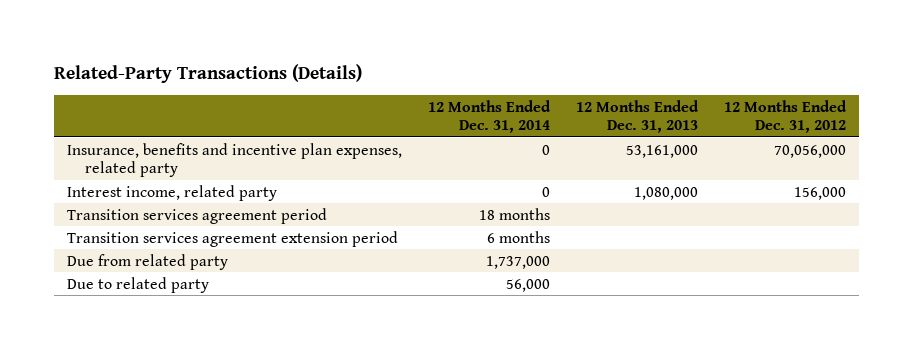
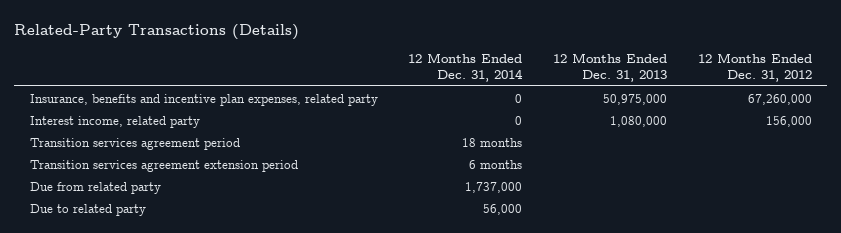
[625,144,698,158] 53,161,000 -> [603,93,668,105] 50,975,000
[773,144,846,158] 70,056,000 -> [747,93,812,105] 67,260,000

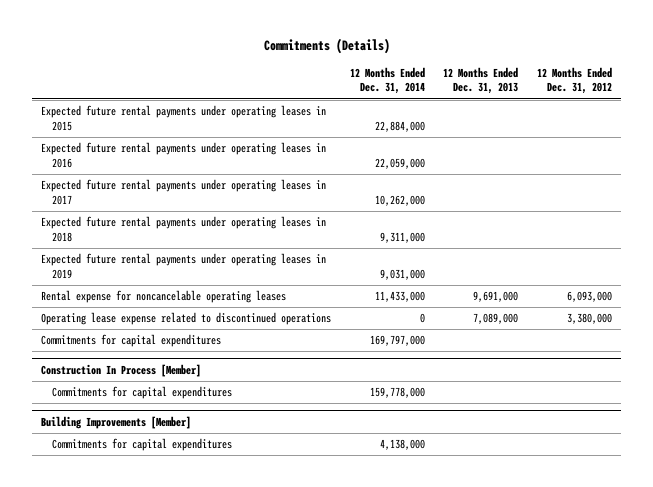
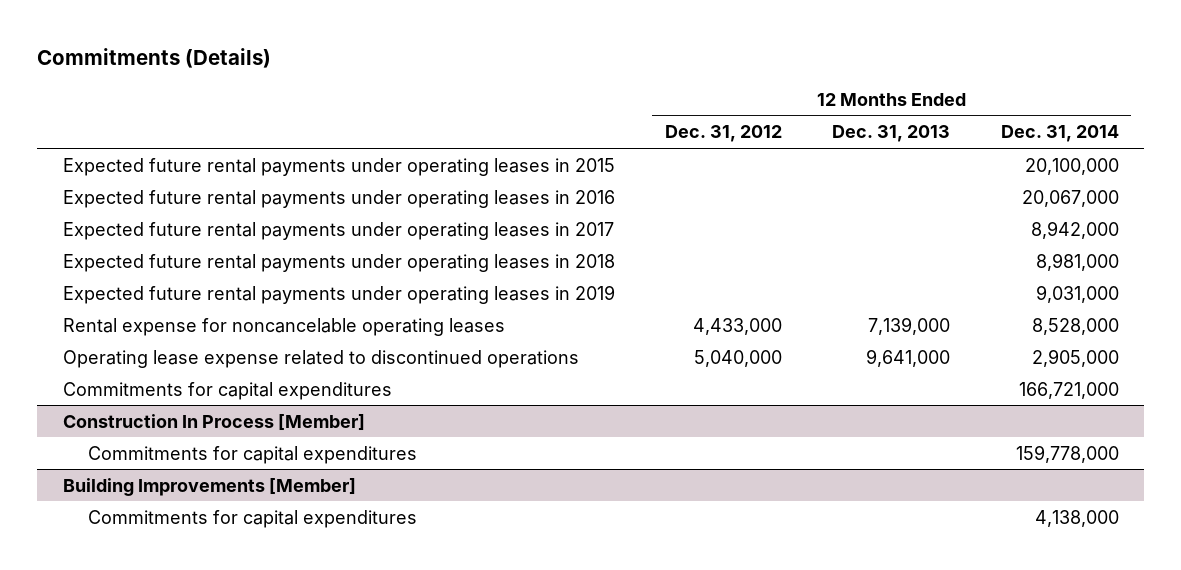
[374,120,425,132] 22,884,000 -> [1024,157,1119,175] 20,100,000
[374,157,425,169] 22,059,000 -> [1021,189,1119,207] 20,067,000
[374,194,425,206] 10,262,000 -> [1030,220,1119,239] 8,942,000
[379,231,425,243] 9,311,000 -> [1035,252,1119,271] 8,981,000
[374,291,425,303] 11,433,000 -> [1031,317,1119,335] 8,528,000
[473,291,519,303] 9,691,000 -> [868,316,951,335] 7,139,000
[566,291,612,303] 6,093,000 -> [692,317,782,335] 4,433,000
[419,313,425,324] 0 -> [1031,348,1119,367] 2,905,000
[473,313,519,325] 7,089,000 -> [866,348,951,367] 9,641,000
[566,313,612,325] 3,380,000 -> [693,349,782,367] 5,040,000
[369,335,425,347] 169,797,000 -> [1018,381,1119,399] 166,721,000

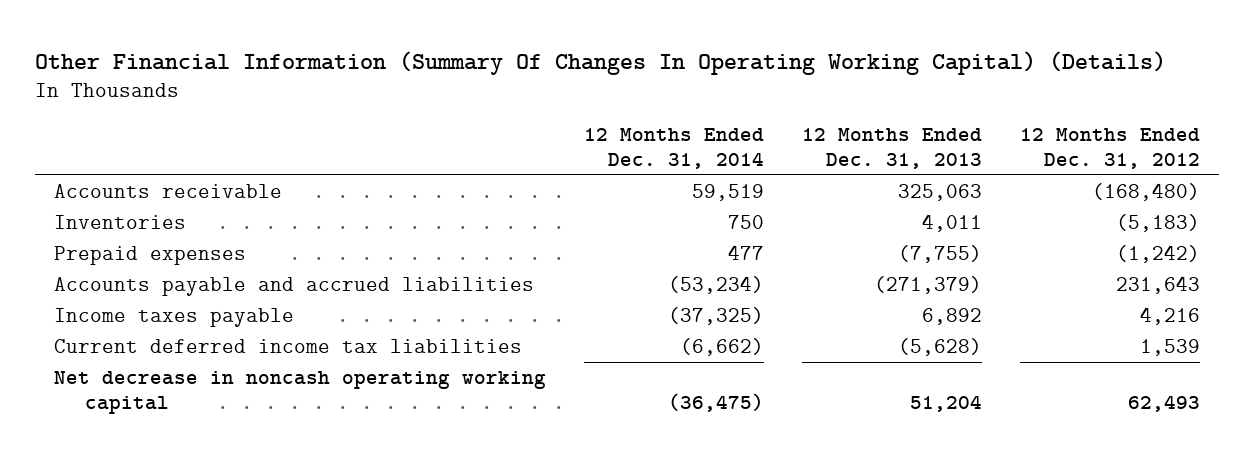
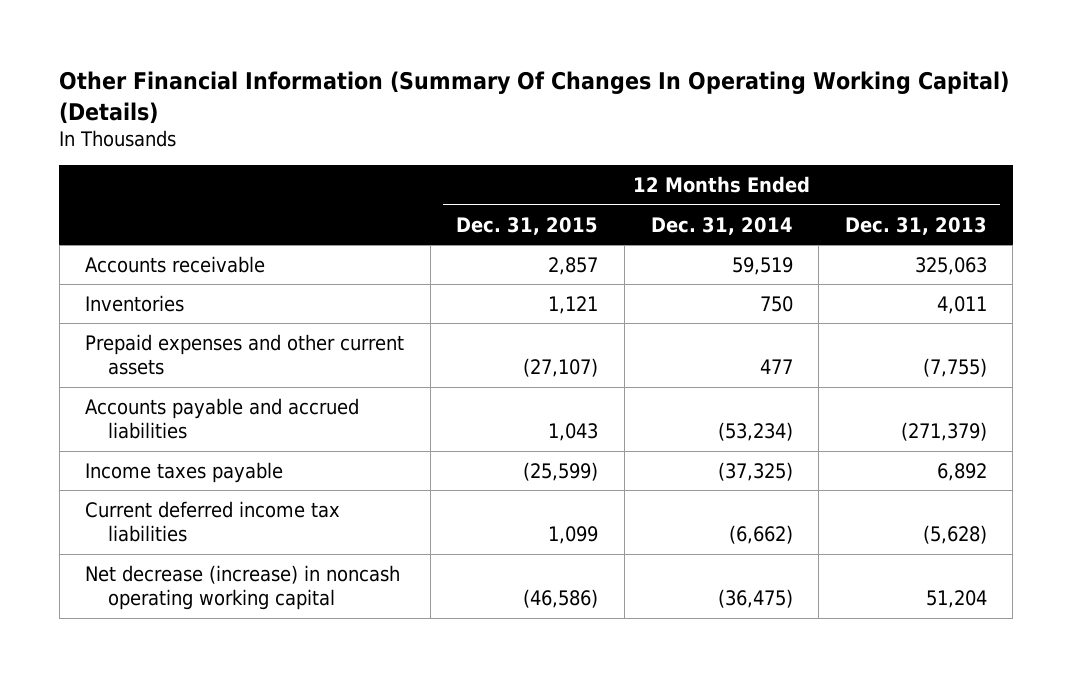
[1020,127,1201,169] 12 Months Ended Dec. 31, 2012 -> none
none -> [456,216,599,235] Dec. 31, 2015
[54,245,247,265] Prepaid expenses -> [85,333,405,376] Prepaid expenses and other current assets
[54,370,547,414] Net decrease in noncash operating working capital -> [85,564,401,611] Net decrease (increase) in noncash operating working capital

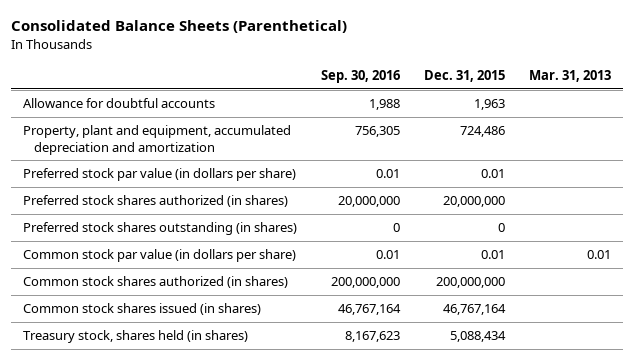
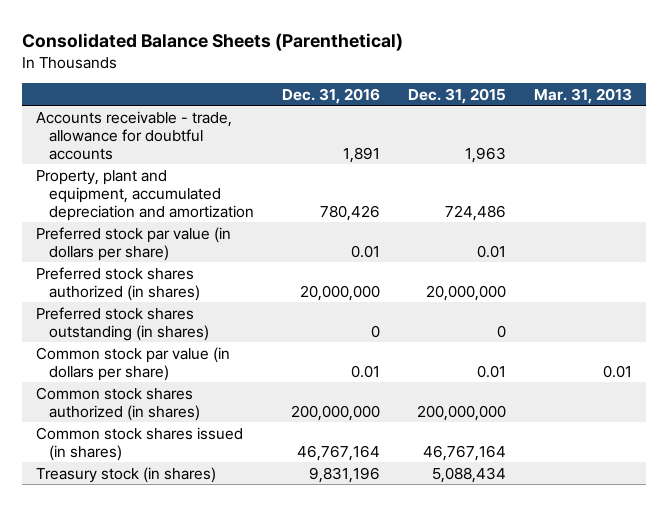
[320,69,400,83] Sep. 30, 2016 -> none
none -> [281,87,380,104] Dec. 31, 2016
[22,98,215,109] Allowance for doubtful accounts -> [36,110,233,160] Accounts receivable - trade, allowance for doubtful accounts
[22,330,248,344] Treasury stock, shares held (in shares) -> [36,466,217,483] Treasury stock (in shares)

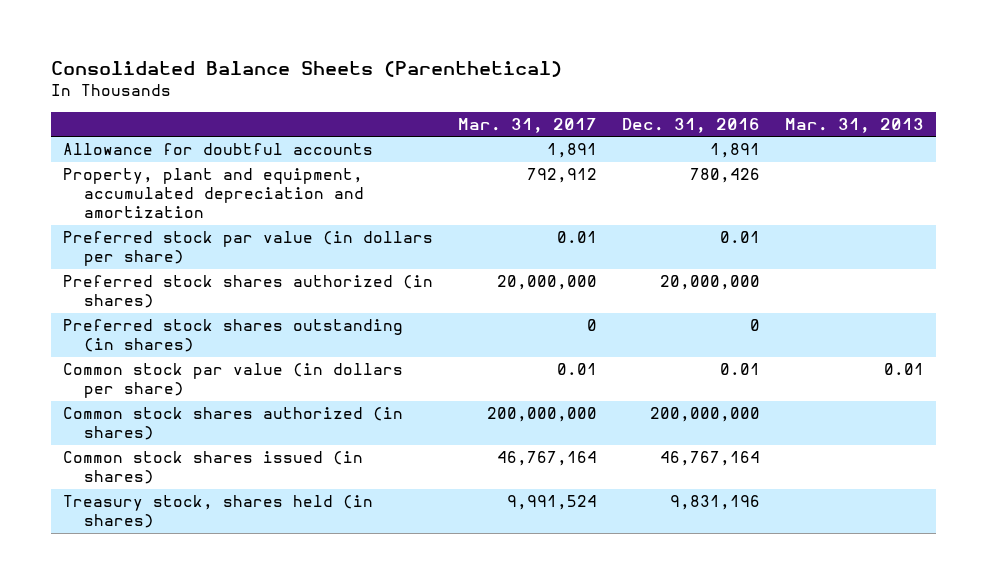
[407,87,506,104] Dec. 31, 2015 -> none
none -> [457,117,597,133] Mar. 31, 2017
[36,110,233,160] Accounts receivable - trade, allowance for doubtful accounts -> [63,143,374,156] Allowance for doubtful accounts
[36,466,217,483] Treasury stock (in shares) -> [63,495,374,529] Treasury stock, shares held (in shares)

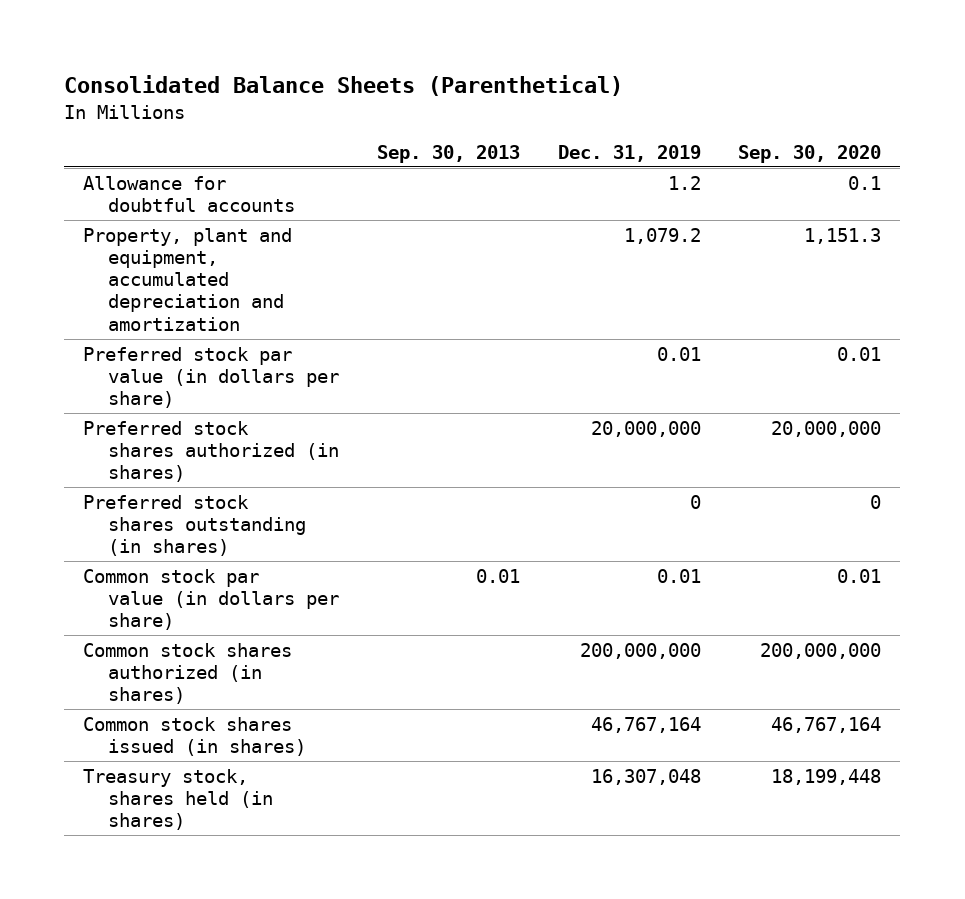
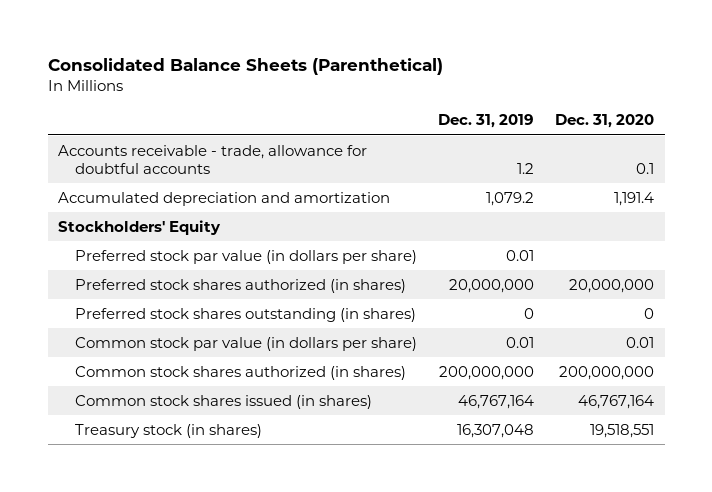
[376,144,520,163] Sep. 30, 2013 -> none
[738,144,882,163] Sep. 30, 2020 -> none
none -> [555,114,655,129] Dec. 31, 2020
[83,175,295,212] Allowance for doubtful accounts -> [58,144,368,174] Accounts receivable - trade, allowance for doubtful accounts
[83,227,293,331] Property, plant and equipment, accumulated depreciation and amortization -> [58,191,391,206] Accumulated depreciation and amortization
none -> [58,219,222,235] Stockholders' Equity
[83,768,273,831] Treasury stock, shares held (in shares) -> [75,423,263,438] Treasury stock (in shares)

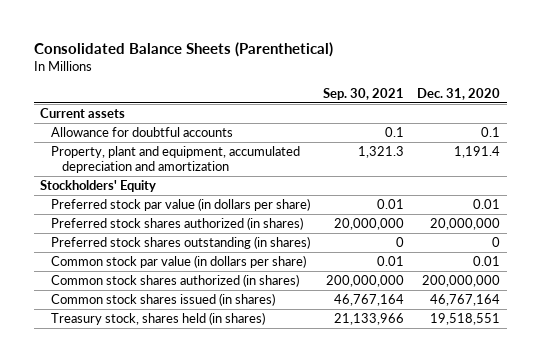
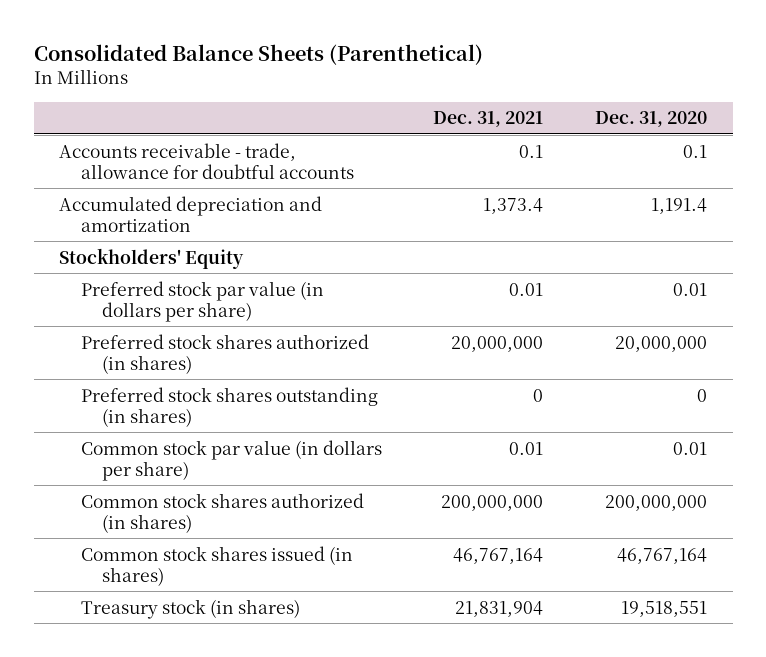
[323,87,405,100] Sep. 30, 2021 -> none
none -> [433,111,544,128] Dec. 31, 2021
[40,108,126,119] Current assets -> none
[51,127,234,138] Allowance for doubtful accounts -> [59,142,354,179] Accounts receivable - trade, allowance for doubtful accounts
[51,146,301,174] Property, plant and equipment, accumulated depreciation and amortization -> [59,195,323,232] Accumulated depreciation and amortization
[51,312,266,326] Treasury stock, shares held (in shares) -> [80,598,300,619] Treasury stock (in shares)

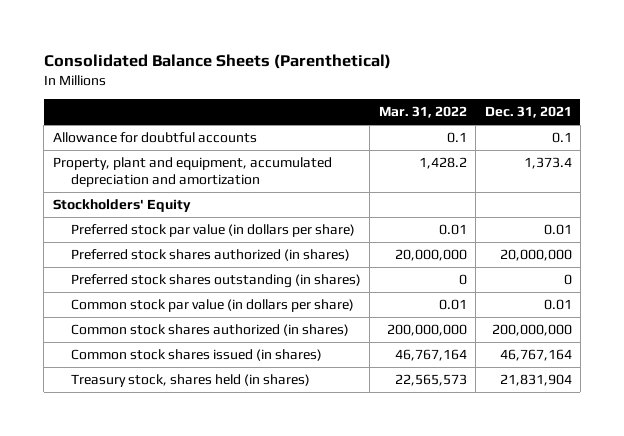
[594,111,707,128] Dec. 31, 2020 -> none
none -> [378,106,467,119] Mar. 31, 2022
[59,142,354,179] Accounts receivable - trade, allowance for doubtful accounts -> [52,132,257,144] Allowance for doubtful accounts
[59,195,323,232] Accumulated depreciation and amortization -> [52,157,332,187] Property, plant and equipment, accumulated depreciation and amortization
[80,598,300,619] Treasury stock (in shares) -> [71,374,311,388] Treasury stock, shares held (in shares)

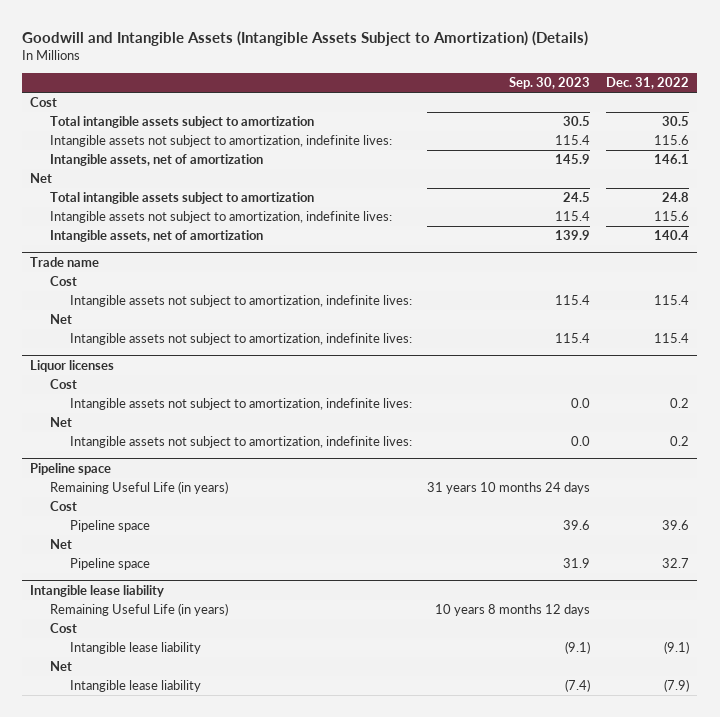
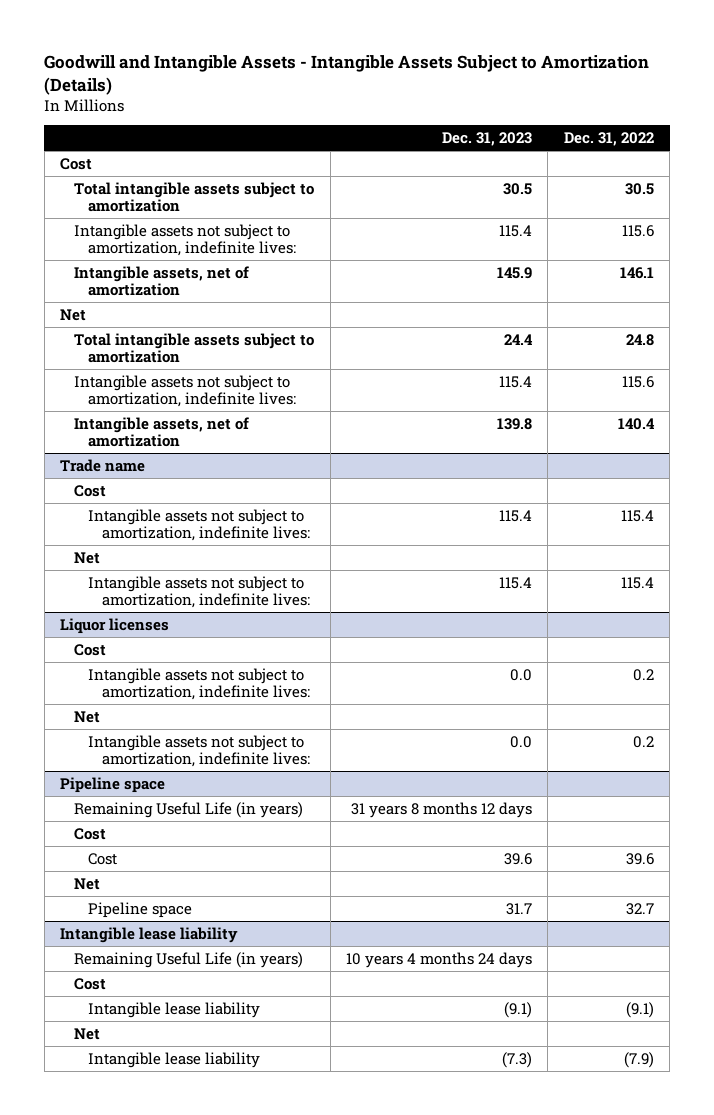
[22,30,589,46] Goodwill and Intangible Assets (Intangible Assets Subject to Amortization) (Details) -> [44,54,650,95] Goodwill and Intangible Assets - Intangible Assets Subject to Amortization (Details)
[509,77,591,90] Sep. 30, 2023 -> none
none -> [442,132,533,147] Dec. 31, 2023
[69,520,150,533] Pipeline space -> [87,852,117,865] Cost

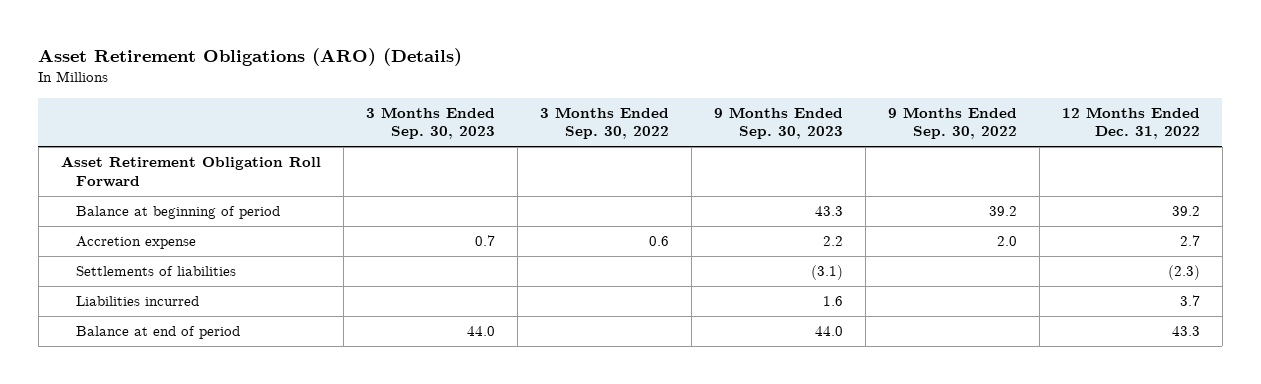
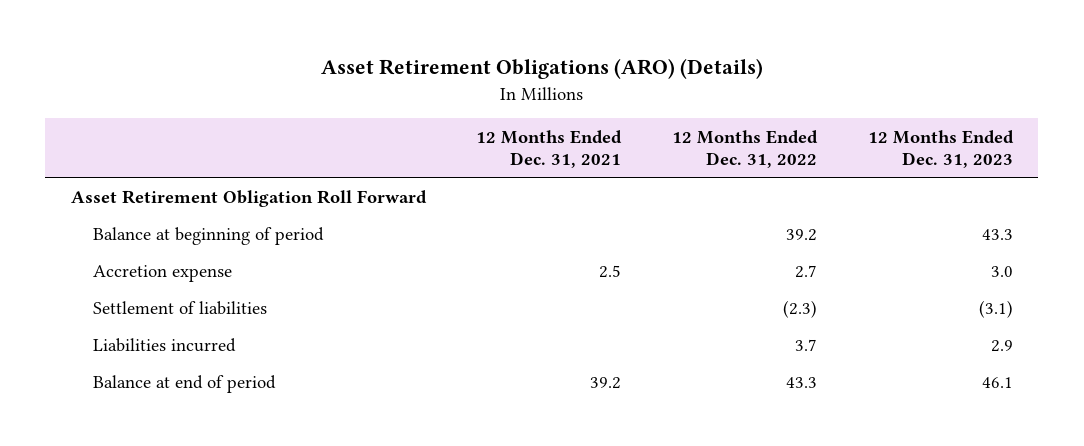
[365,107,495,140] 3 Months Ended Sep. 30, 2023 -> none
[539,107,669,140] 3 Months Ended Sep. 30, 2022 -> none
[713,107,843,140] 9 Months Ended Sep. 30, 2023 -> none
[887,107,1017,140] 9 Months Ended Sep. 30, 2022 -> none
none -> [476,129,623,169] 12 Months Ended Dec. 31, 2021
none -> [867,129,1014,169] 12 Months Ended Dec. 31, 2023
[75,266,236,277] Settlements of liabilities -> [92,301,267,316] Settlement of liabilities

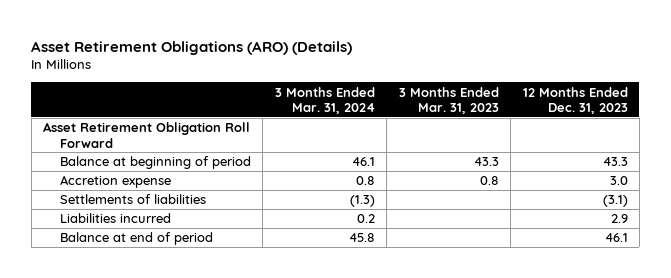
[476,129,623,169] 12 Months Ended Dec. 31, 2021 -> none
[672,129,819,169] 12 Months Ended Dec. 31, 2022 -> none
none -> [274,86,375,115] 3 Months Ended Mar. 31, 2024
none -> [398,86,499,115] 3 Months Ended Mar. 31, 2023
[92,301,267,316] Settlement of liabilities -> [60,194,207,205] Settlements of liabilities

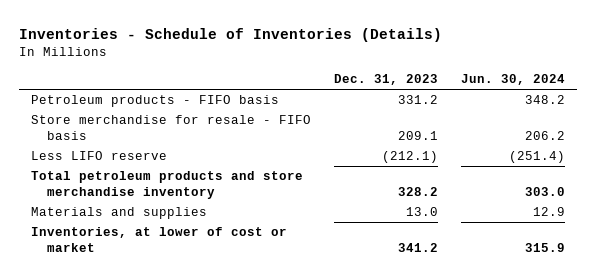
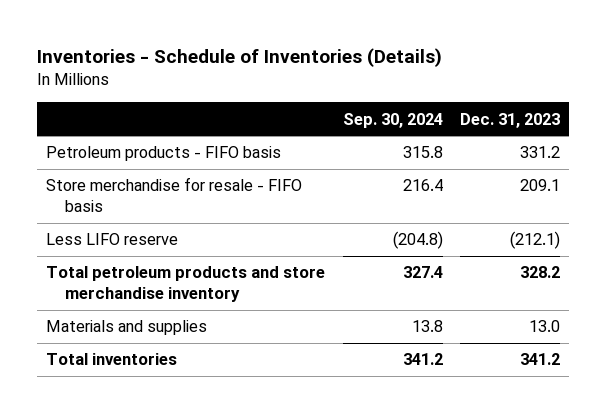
[461,74,566,86] Jun. 30, 2024 -> none
none -> [342,112,443,128] Sep. 30, 2024
[30,227,287,253] Inventories, at lower of cost or market -> [45,353,177,366] Total inventories

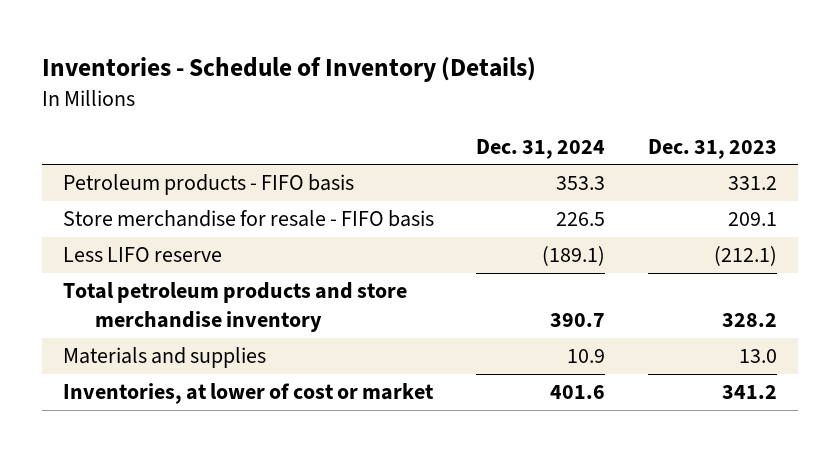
[37,47,443,67] Inventories - Schedule of Inventories (Details) -> [41,57,536,83] Inventories - Schedule of Inventory (Details)
[342,112,443,128] Sep. 30, 2024 -> none
none -> [476,138,606,159] Dec. 31, 2024
[45,353,177,366] Total inventories -> [62,383,434,405] Inventories, at lower of cost or market

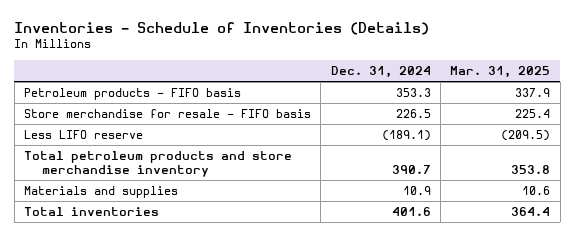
[41,57,536,83] Inventories - Schedule of Inventory (Details) -> [14,21,430,35] Inventories - Schedule of Inventories (Details)
[647,138,777,159] Dec. 31, 2023 -> none
none -> [450,66,551,79] Mar. 31, 2025
[62,383,434,405] Inventories, at lower of cost or market -> [24,207,160,217] Total inventories

